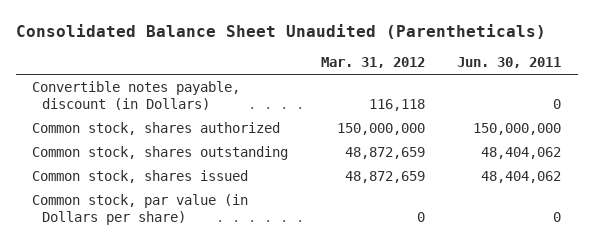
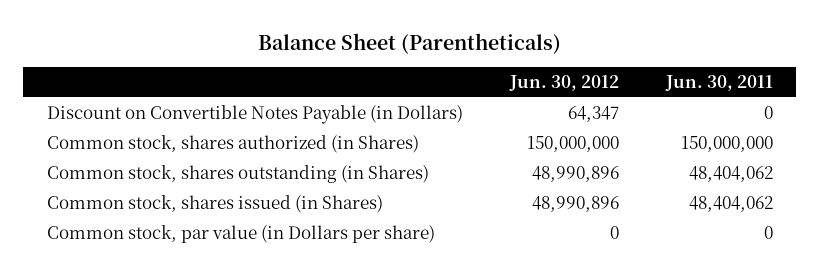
[15,23,546,39] Consolidated Balance Sheet Unaudited (Parentheticals) -> [257,32,561,54] Balance Sheet (Parentheticals)
[320,57,425,69] Mar. 31, 2012 -> none
none -> [508,75,619,92] Jun. 30, 2012
[31,80,240,111] Convertible notes payable, discount (in Dollars) -> [46,105,463,125] Discount on Convertible Notes Payable (in Dollars)
[31,121,280,135] Common stock, shares authorized -> [46,135,419,154] Common stock, shares authorized (in Shares)
[31,145,288,160] Common stock, shares outstanding -> [46,165,429,184] Common stock, shares outstanding (in Shares)
[31,169,248,183] Common stock, shares issued -> [46,195,383,214] Common stock, shares issued (in Shares)

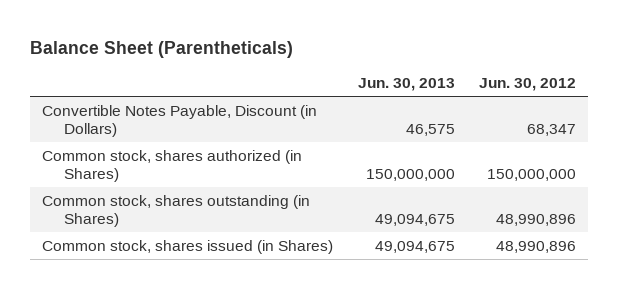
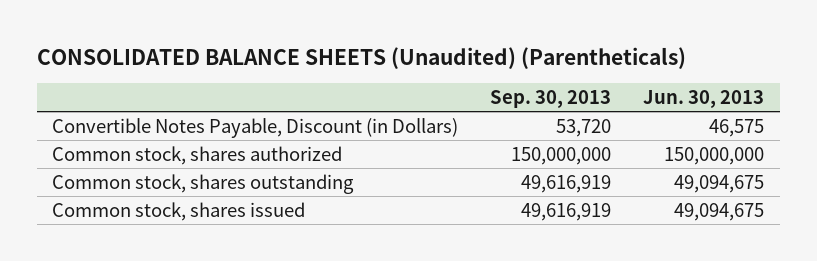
[29,40,293,58] Balance Sheet (Parentheticals) -> [36,47,686,70] CONSOLIDATED BALANCE SHEETS (Unaudited) (Parentheticals)
[478,77,576,91] Jun. 30, 2012 -> none
none -> [490,89,612,108] Sep. 30, 2013
[42,149,303,183] Common stock, shares authorized (in Shares) -> [52,145,343,165] Common stock, shares authorized
[42,194,311,228] Common stock, shares outstanding (in Shares) -> [52,173,355,194] Common stock, shares outstanding
[42,239,334,254] Common stock, shares issued (in Shares) -> [52,201,306,221] Common stock, shares issued

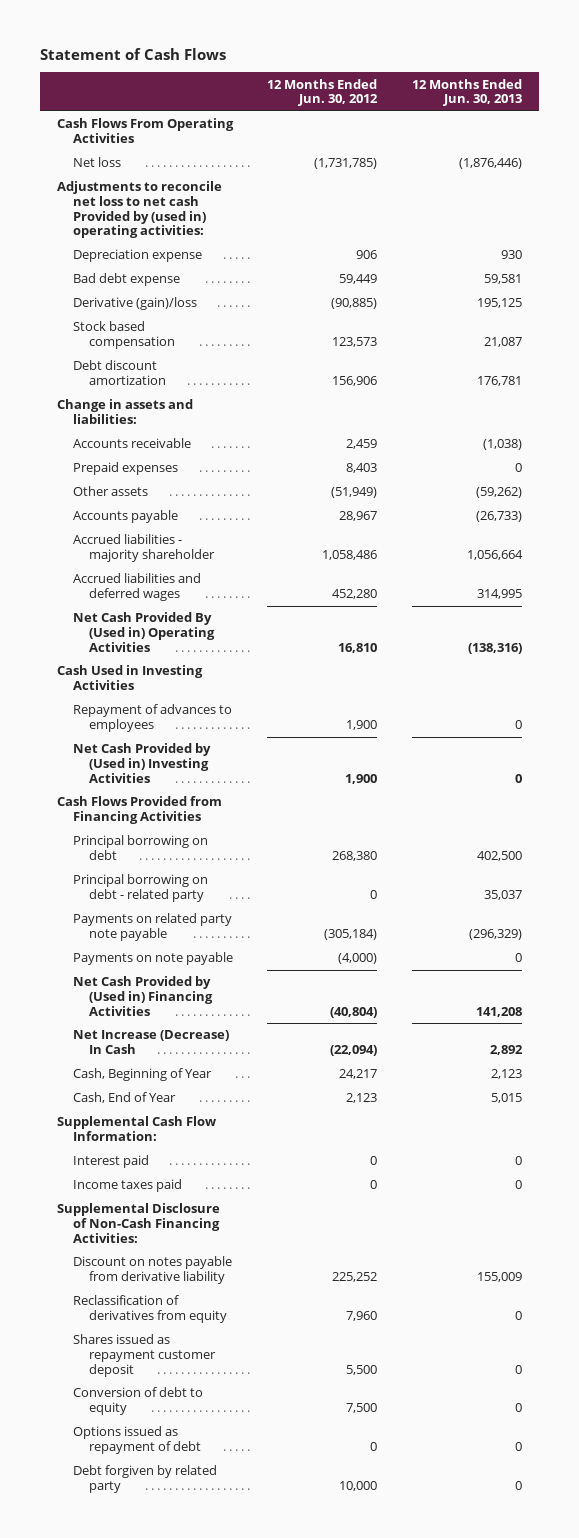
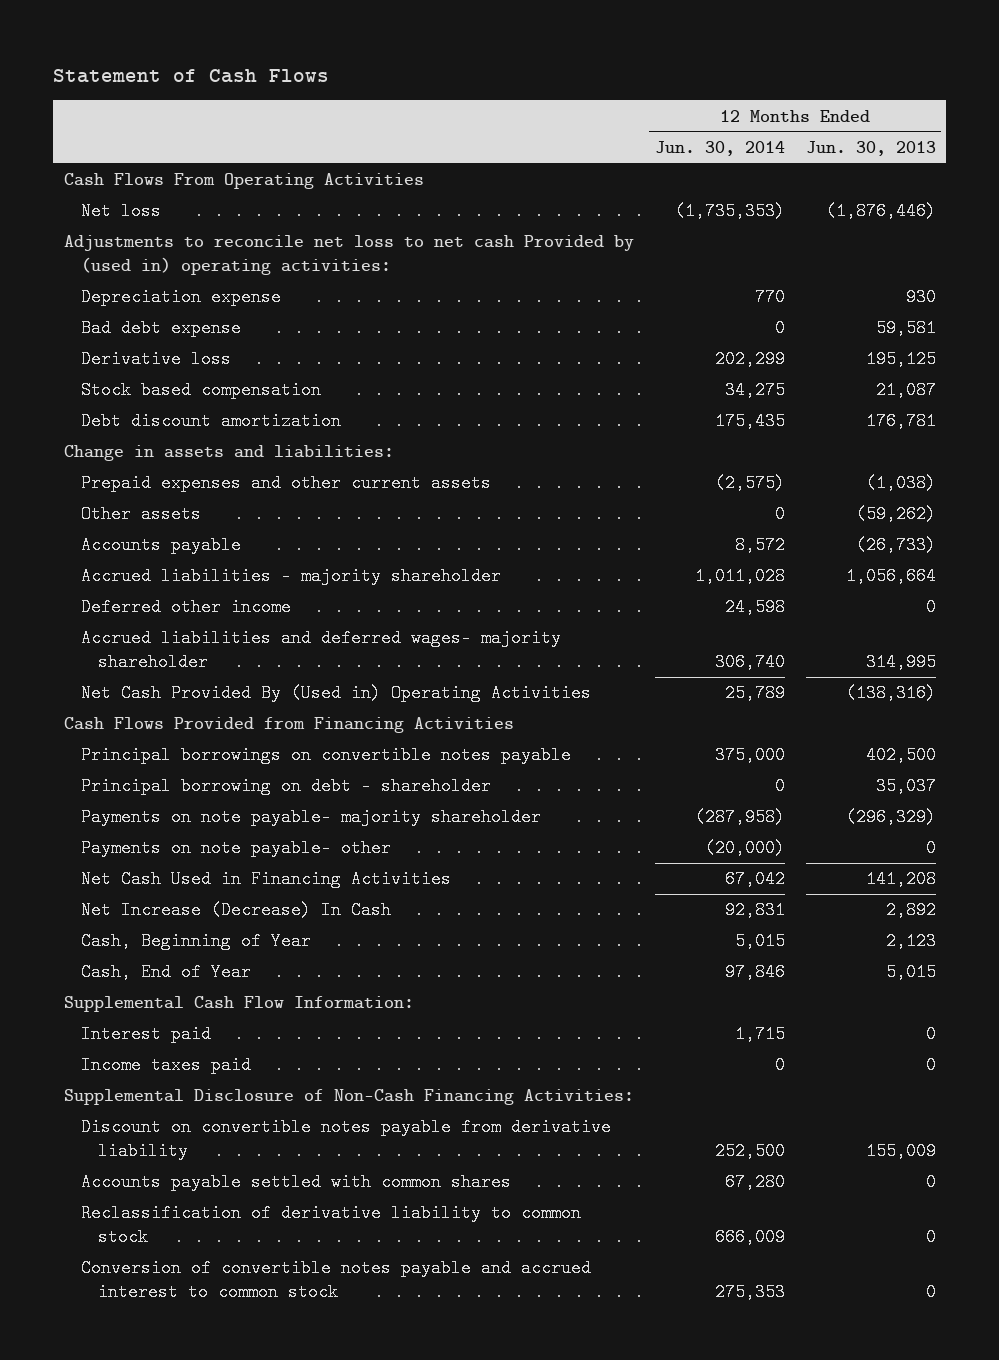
[267,78,379,107] 12 Months Ended Jun. 30, 2012 -> none
none -> [654,140,785,156] Jun. 30, 2014
[73,297,198,311] Derivative (gain)/loss -> [80,350,231,369] Derivative loss
[73,462,179,476] Prepaid expenses -> none
[73,438,192,449] Accounts receivable -> [80,474,491,493] Prepaid expenses and other current assets
none -> [80,598,291,617] Deferred other income
[73,573,202,602] Accrued liabilities and deferred wages -> [80,629,561,671] Accrued liabilities and deferred wages- majority shareholder
[57,665,204,691] Cash Used in Investing Activities -> none
[73,704,233,733] Repayment of advances to employees -> none
[73,743,212,783] Net Cash Provided by (Used in) Investing Activities -> none
[73,835,209,861] Principal borrowing on debt -> [80,746,571,765] Principal borrowings on convertible notes payable
[73,874,209,903] Principal borrowing on debt - related party -> [80,777,491,796] Principal borrowing on debt - shareholder
[73,913,233,942] Payments on related party note payable -> [80,808,541,827] Payments on note payable- majority shareholder
[73,952,234,966] Payments on note payable -> [80,839,391,858] Payments on note payable- other
[73,976,214,1016] Net Cash Provided by (Used in) Financing Activities -> [80,870,451,889] Net Cash Used in Financing Activities
[73,1295,228,1324] Reclassification of derivatives from equity -> none
[73,1426,202,1455] Options issued as repayment of debt -> none
[73,1465,218,1494] Debt forgiven by related party -> none
[73,1256,233,1285] Discount on notes payable from derivative liability -> [80,1118,611,1160] Discount on convertible notes payable from derivative liability
[73,1334,217,1377] Shares issued as repayment customer deposit -> [80,1173,511,1192] Accounts payable settled with common shares
none -> [80,1204,581,1246] Reclassification of derivative liability to common stock
[73,1387,204,1416] Conversion of debt to equity -> [80,1259,591,1301] Conversion of convertible notes payable and accrued interest to common stock

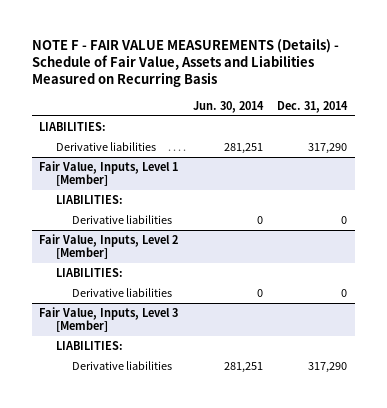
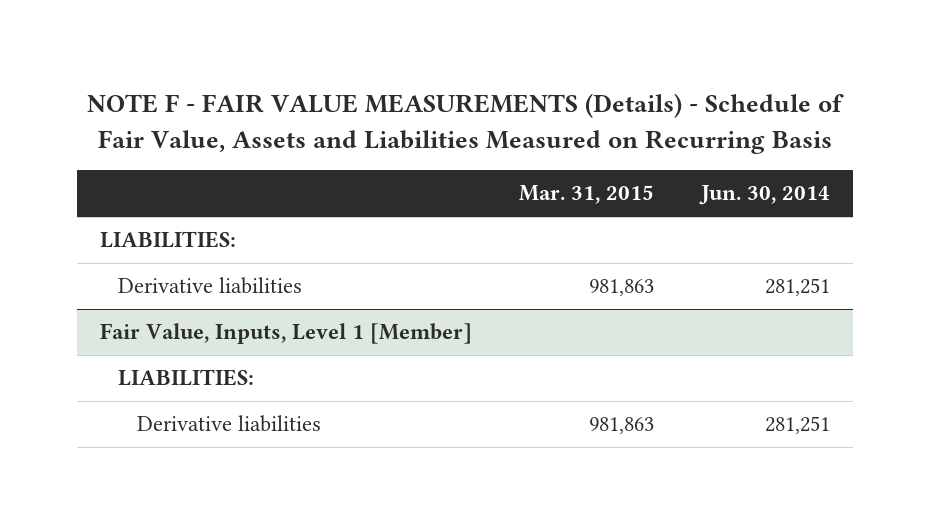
[277,100,349,113] Dec. 31, 2014 -> none
none -> [518,185,654,205] Mar. 31, 2015
[71,215,172,225] Derivative liabilities -> none
[39,234,179,260] Fair Value, Inputs, Level 2 [Member] -> none
[55,268,123,278] LIABILITIES: -> none
[71,288,172,298] Derivative liabilities -> none
[39,307,179,333] Fair Value, Inputs, Level 3 [Member] -> none
[55,341,123,351] LIABILITIES: -> none

